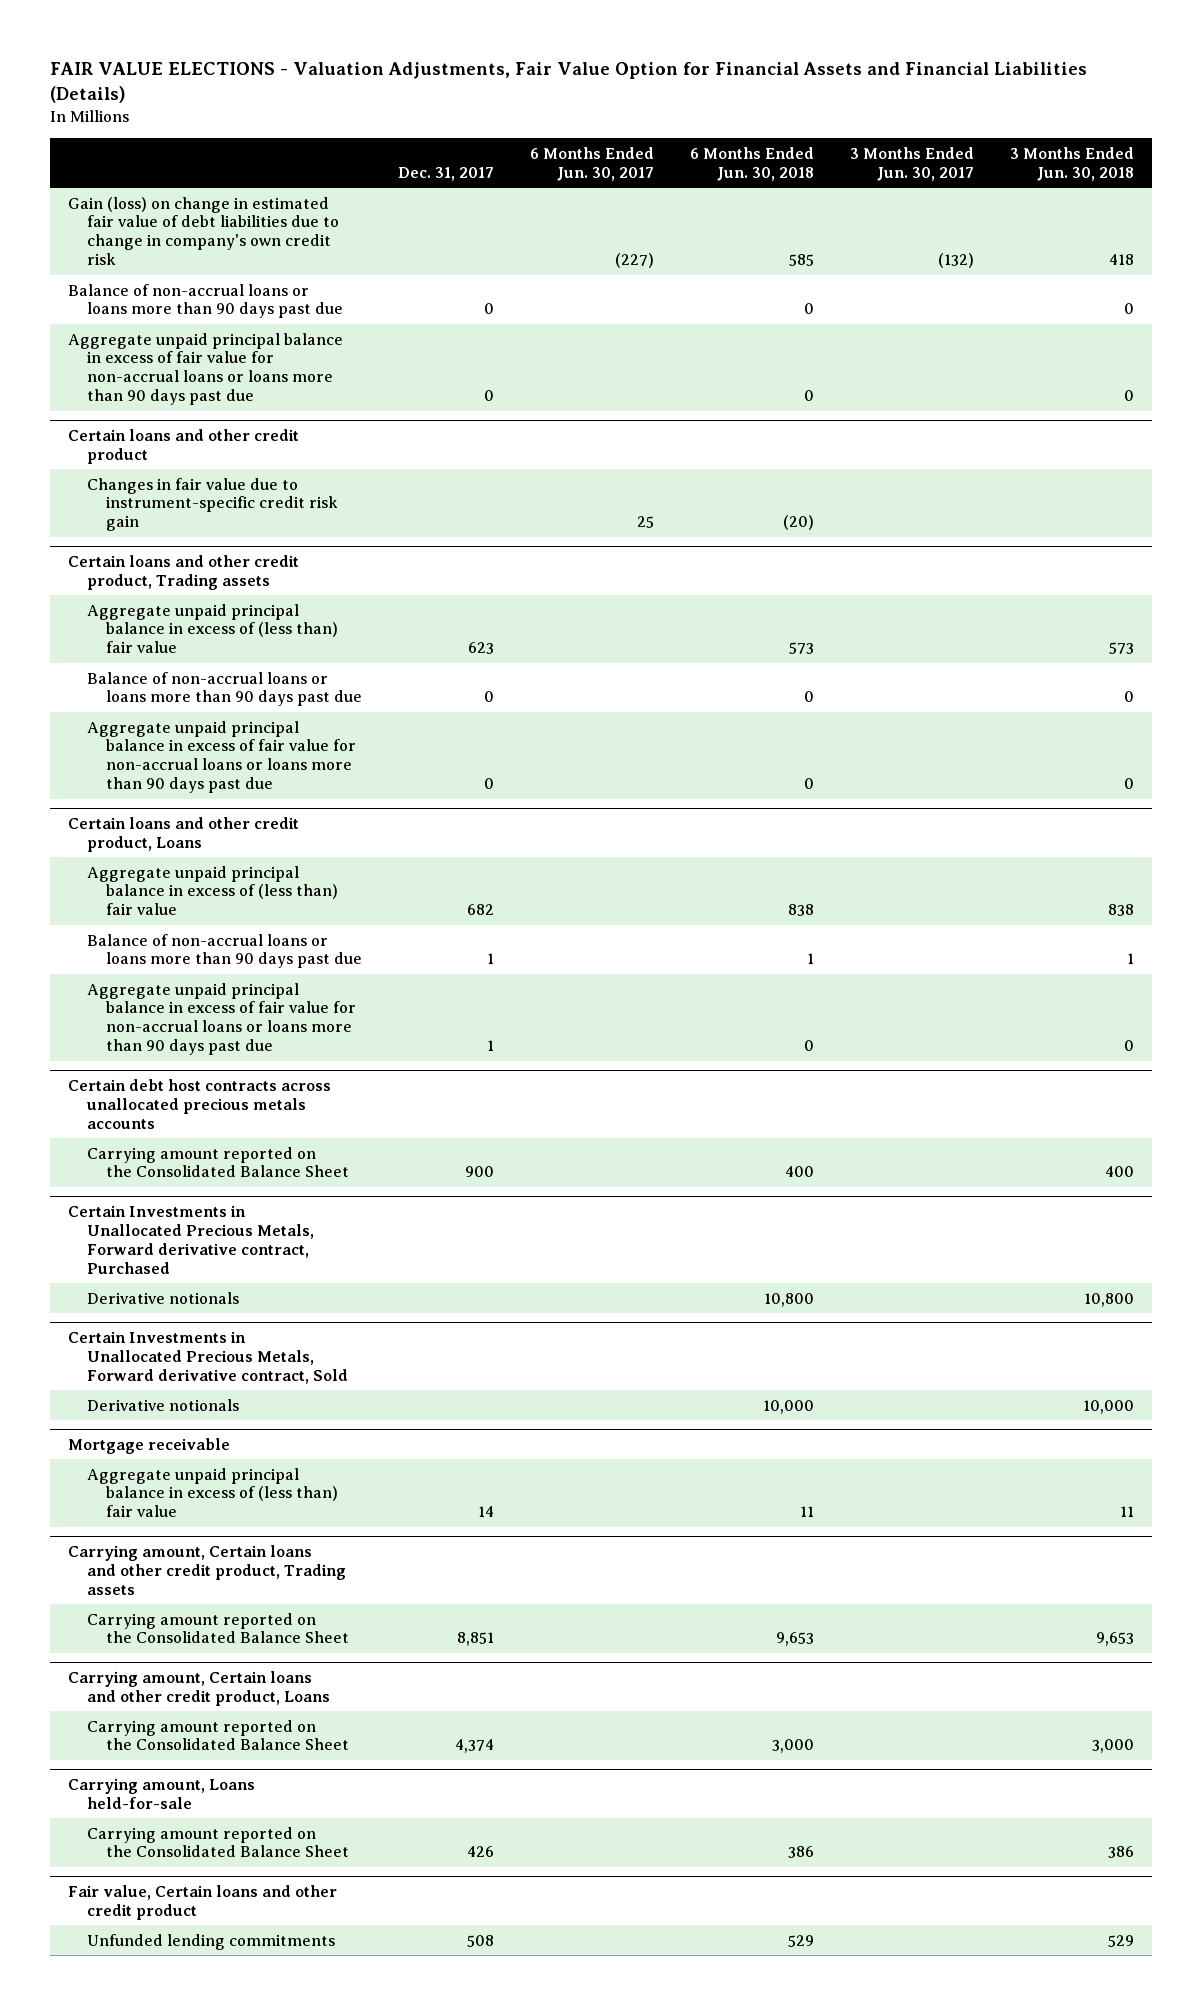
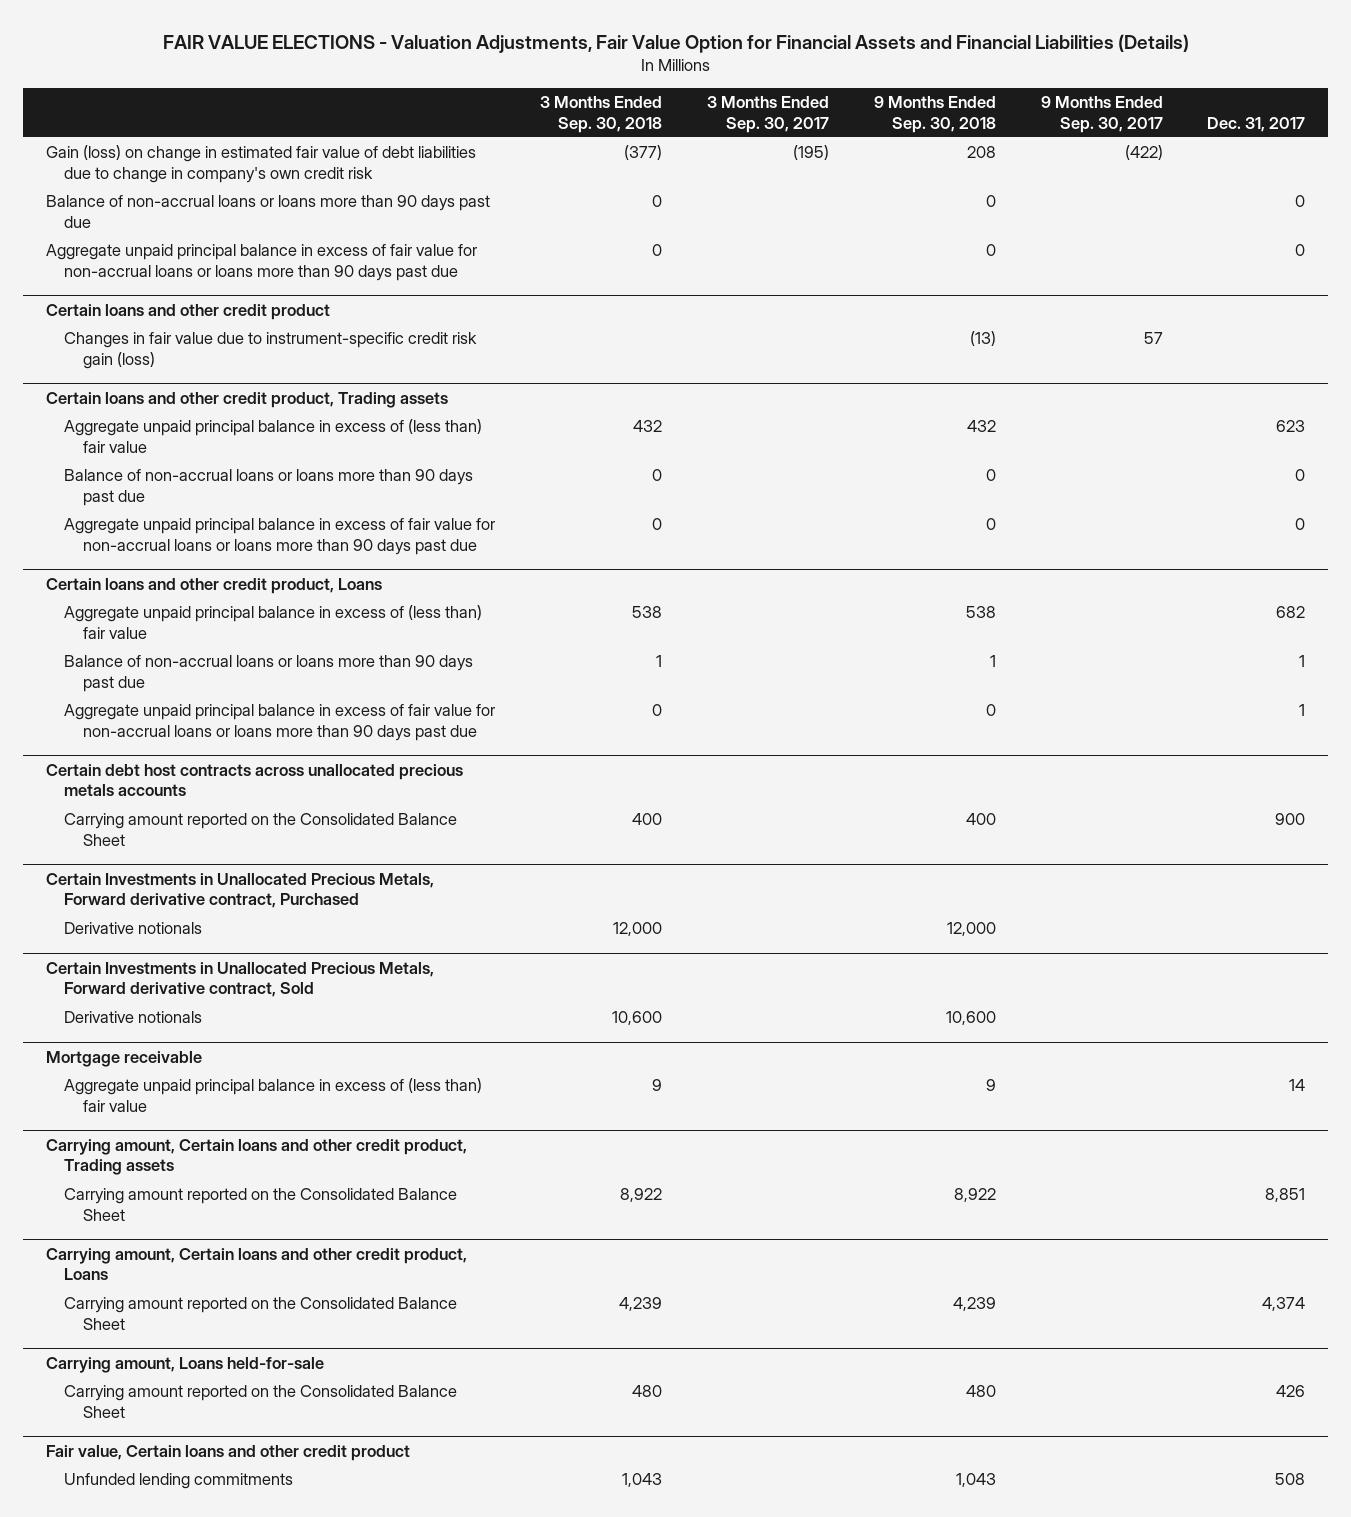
[530,146,655,181] 6 Months Ended Jun. 30, 2017 -> none
[690,146,815,181] 6 Months Ended Jun. 30, 2018 -> none
[850,146,975,181] 3 Months Ended Jun. 30, 2017 -> none
[1010,146,1135,181] 3 Months Ended Jun. 30, 2018 -> none
none -> [540,96,663,133] 3 Months Ended Sep. 30, 2018
none -> [707,96,830,133] 3 Months Ended Sep. 30, 2017
none -> [873,96,996,133] 9 Months Ended Sep. 30, 2018
none -> [1040,96,1163,133] 9 Months Ended Sep. 30, 2017
[87,477,338,532] Changes in fair value due to instrument-specific credit risk gain -> [64,332,478,369] Changes in fair value due to instrument-specific credit risk gain (loss)

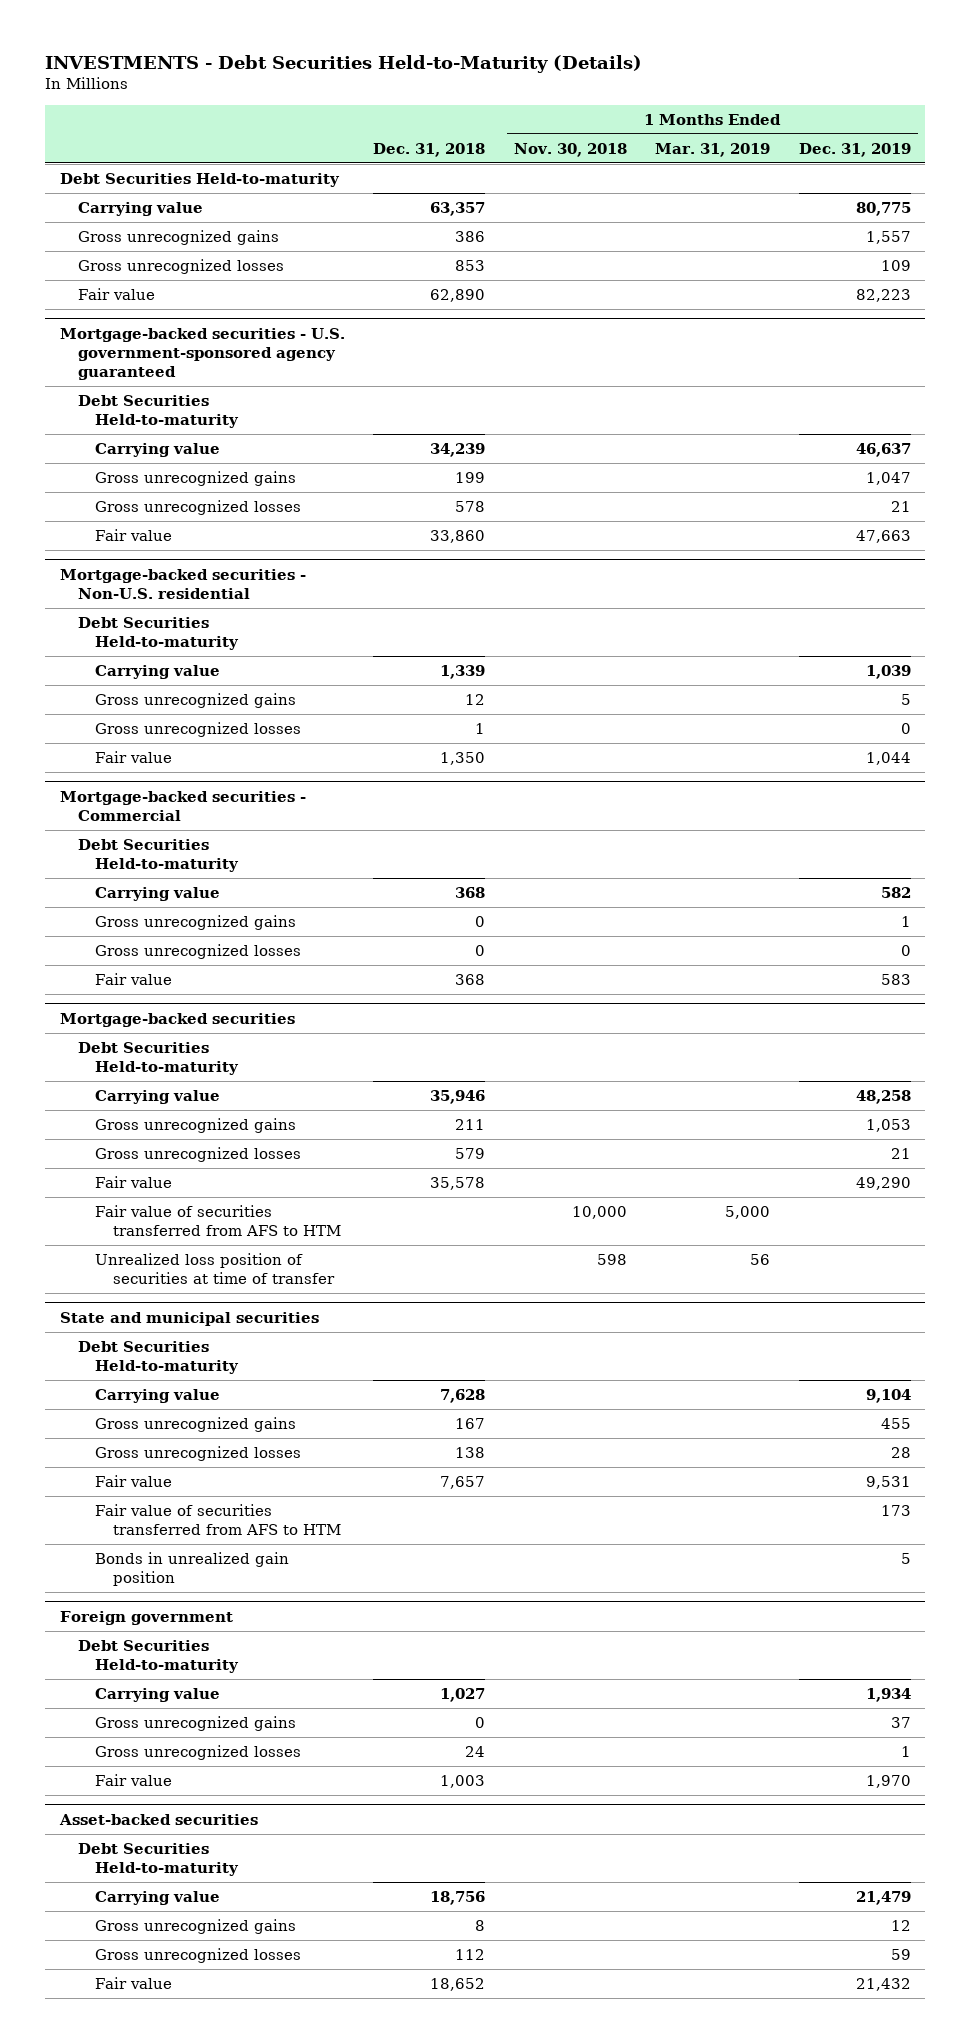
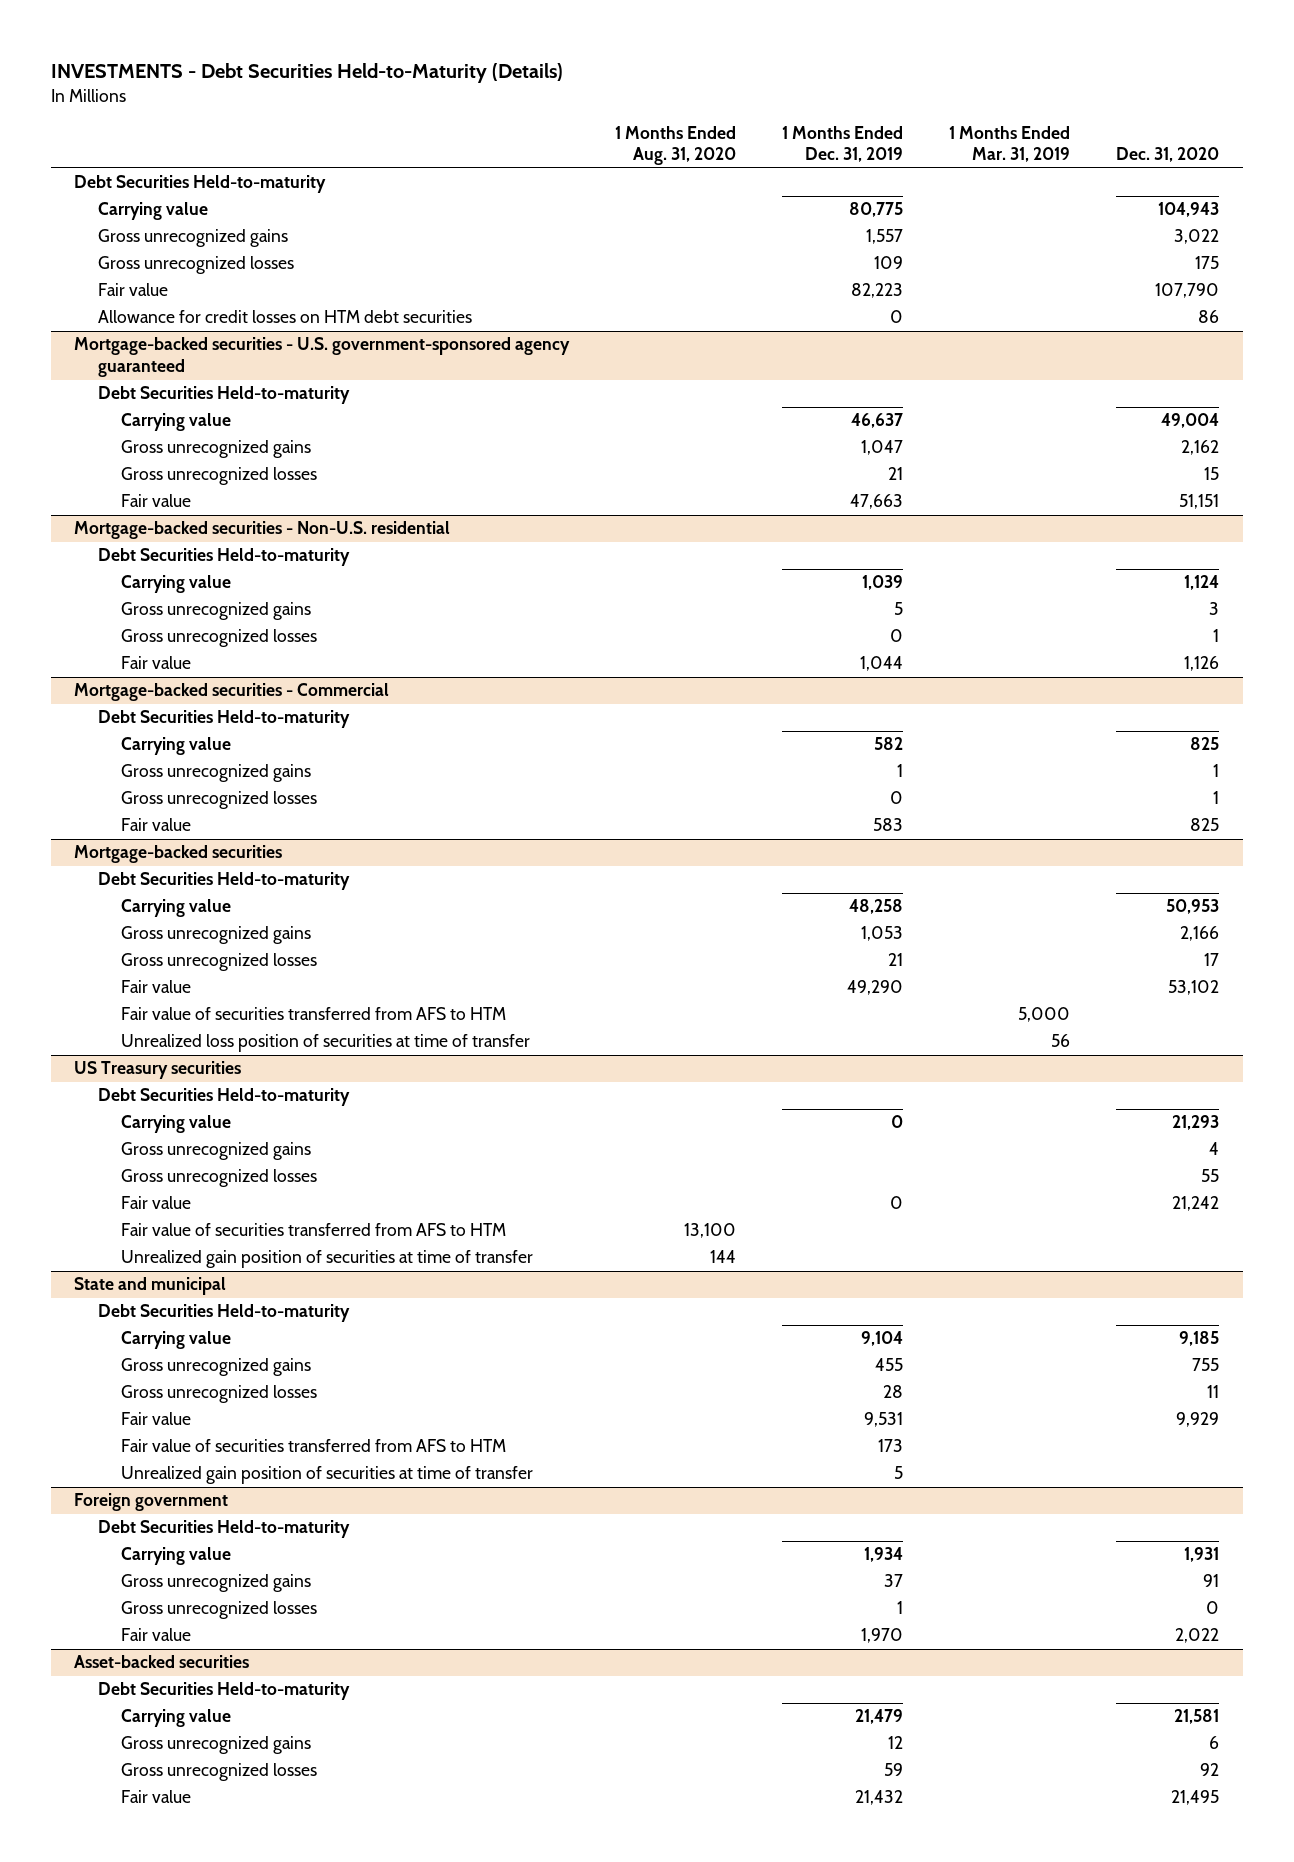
[373,142,486,157] Dec. 31, 2018 -> none
[513,142,627,157] Nov. 30, 2018 -> none
none -> [615,125,737,166] 1 Months Ended Aug. 31, 2020
none -> [1116,147,1220,163] Dec. 31, 2020
none -> [97,310,472,324] Allowance for credit losses on HTM debt securities
[59,1311,319,1326] State and municipal securities -> none
none -> [74,1061,242,1080] US Treasury securities
none -> [121,1115,232,1134] Carrying value
none -> [121,1142,312,1161] Gross unrecognized gains
none -> [121,1169,318,1188] Gross unrecognized losses
none -> [121,1196,192,1210] Fair value
none -> [121,1223,507,1237] Fair value of securities transferred from AFS to HTM
none -> [121,1250,534,1269] Unrealized gain position of securities at time of transfer
none -> [74,1277,227,1296] State and municipal
none -> [97,1304,350,1323] Debt Securities Held-to-maturity
[95,1552,290,1587] Bonds in unrealized gain position -> none
none -> [121,1466,534,1485] Unrealized gain position of securities at time of transfer

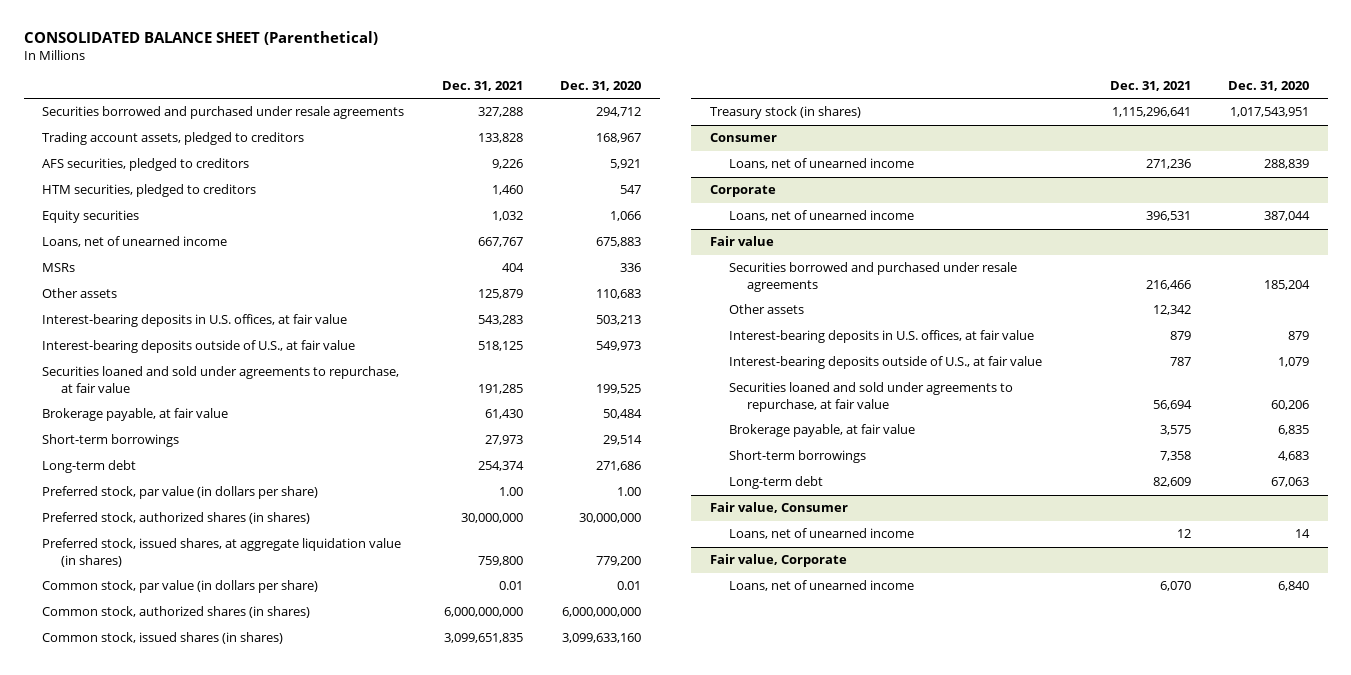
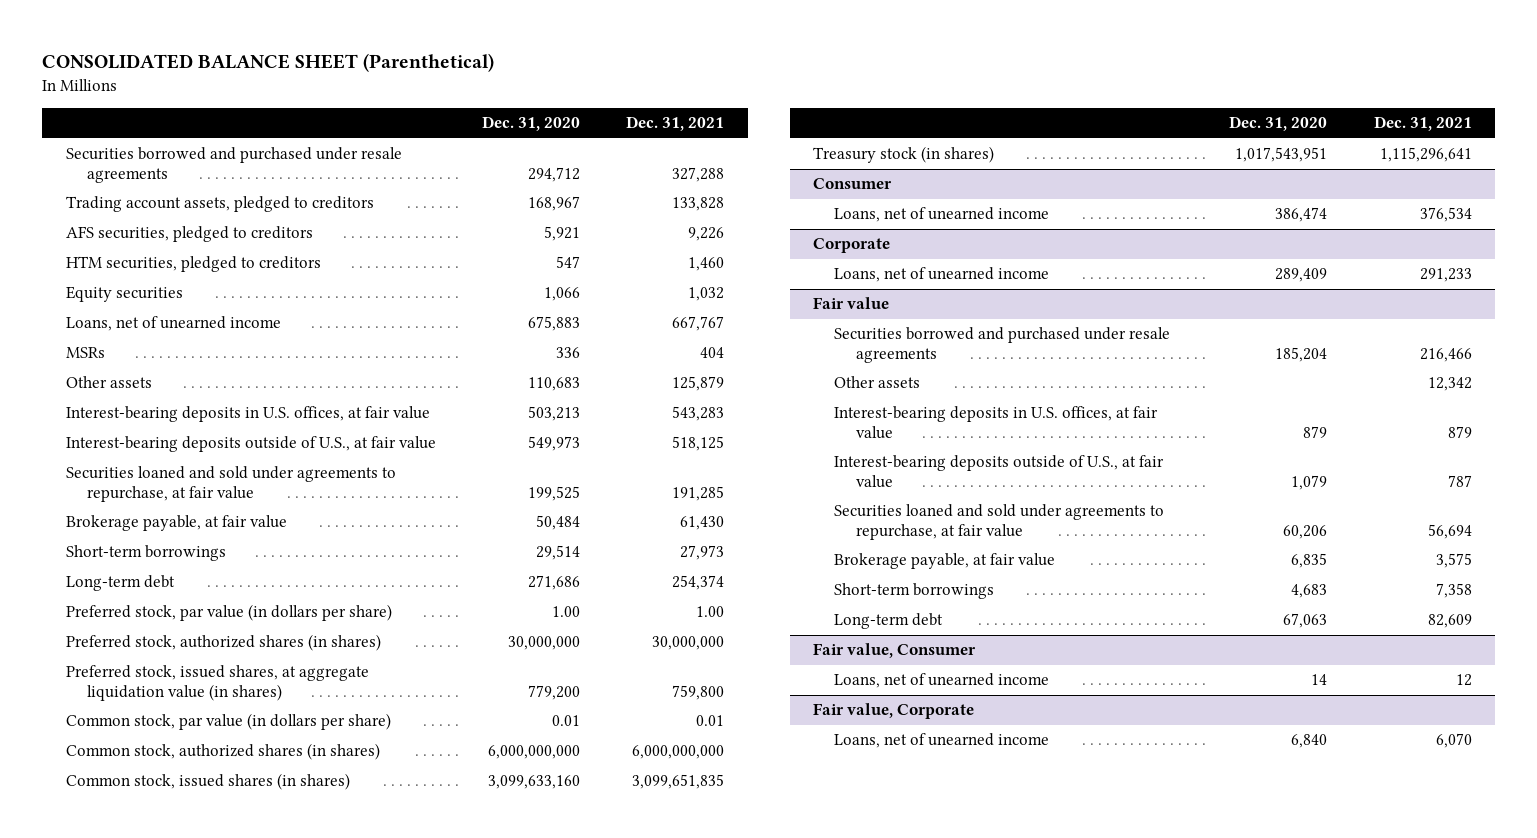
[1145,159,1191,170] 271,236 -> [1419,207,1472,223] 376,534
[1264,159,1310,170] 288,839 -> [1275,207,1328,223] 386,474
[1145,211,1191,222] 396,531 -> [1419,268,1472,283] 291,233
[1264,211,1311,222] 387,044 -> [1275,268,1328,283] 289,409

